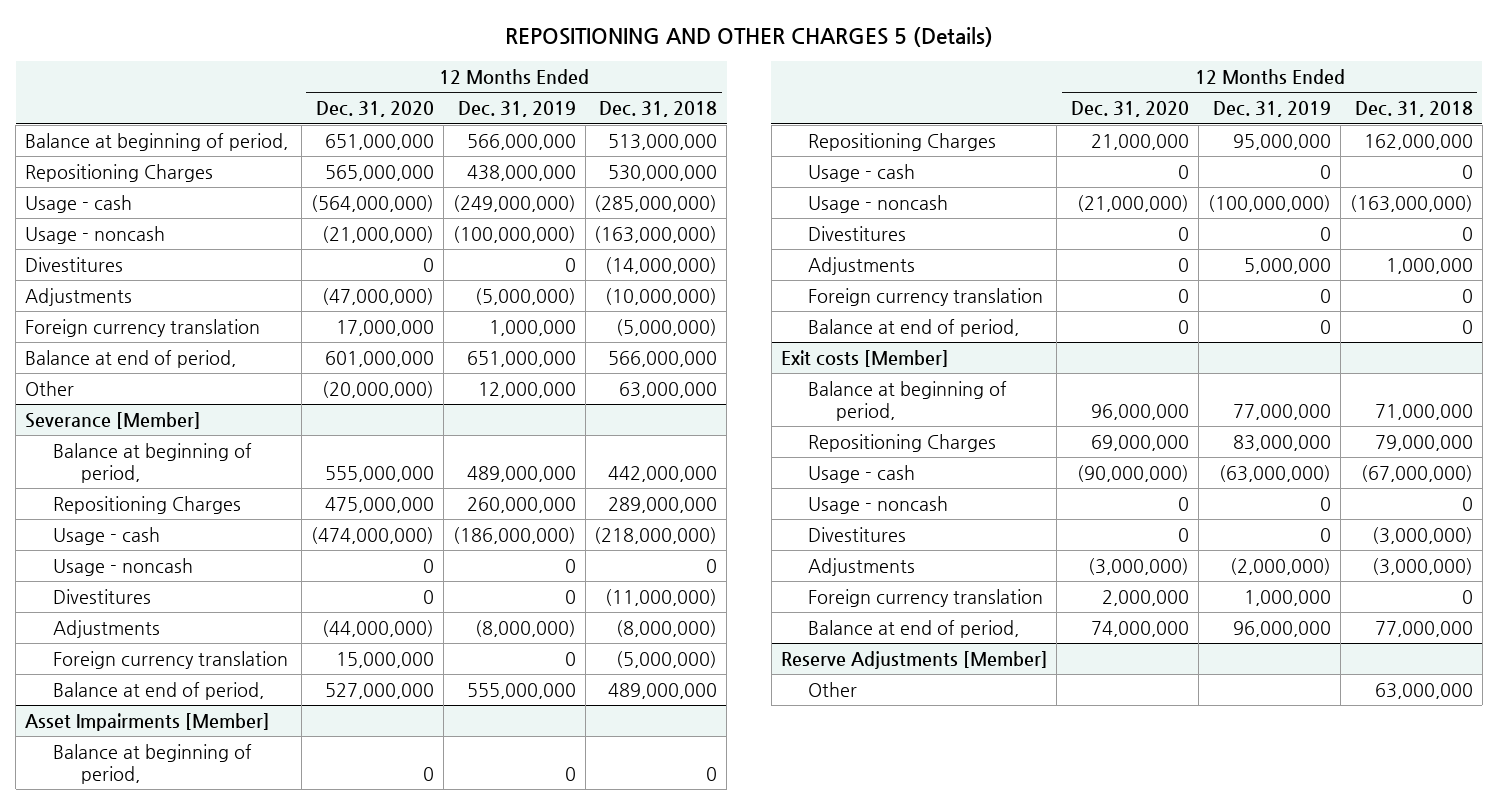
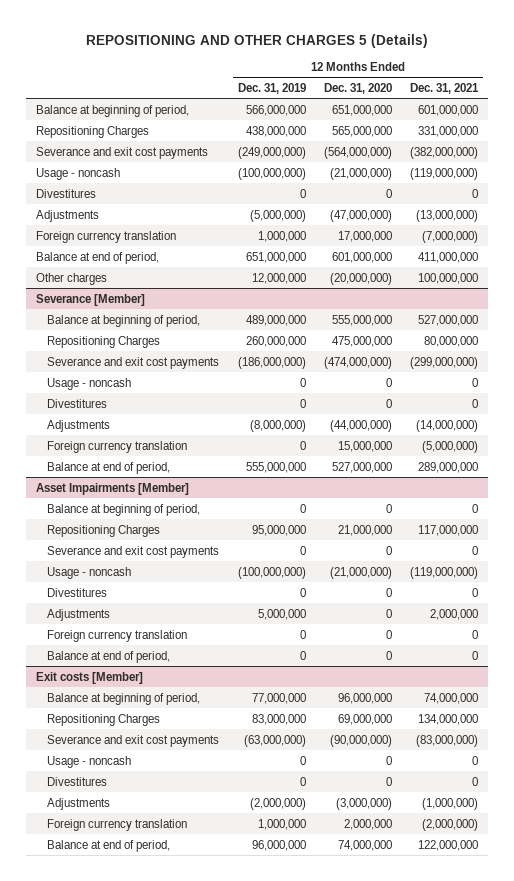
[599,101,718,118] Dec. 31, 2018 -> none
none -> [410,82,480,94] Dec. 31, 2021
[25,194,133,213] Usage - cash -> [35,146,208,159] Severance and exit cost payments
[25,380,75,396] Other -> [35,272,107,285] Other charges
[53,526,161,545] Usage - cash -> [47,356,220,369] Severance and exit cost payments
[808,163,916,182] Usage - cash -> [47,545,220,558] Severance and exit cost payments
[808,464,916,483] Usage - cash -> [47,734,220,747] Severance and exit cost payments
[780,650,1048,669] Reserve Adjustments [Member] -> none
[808,681,858,697] Other -> none

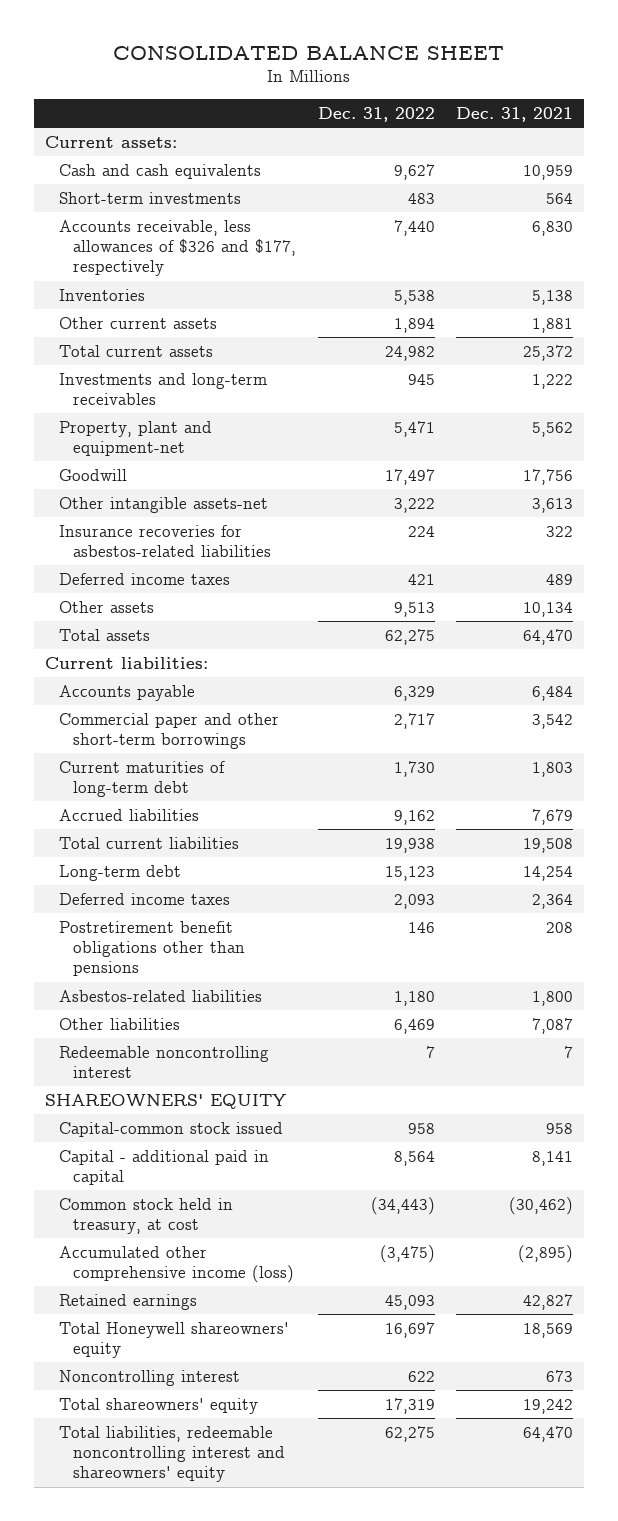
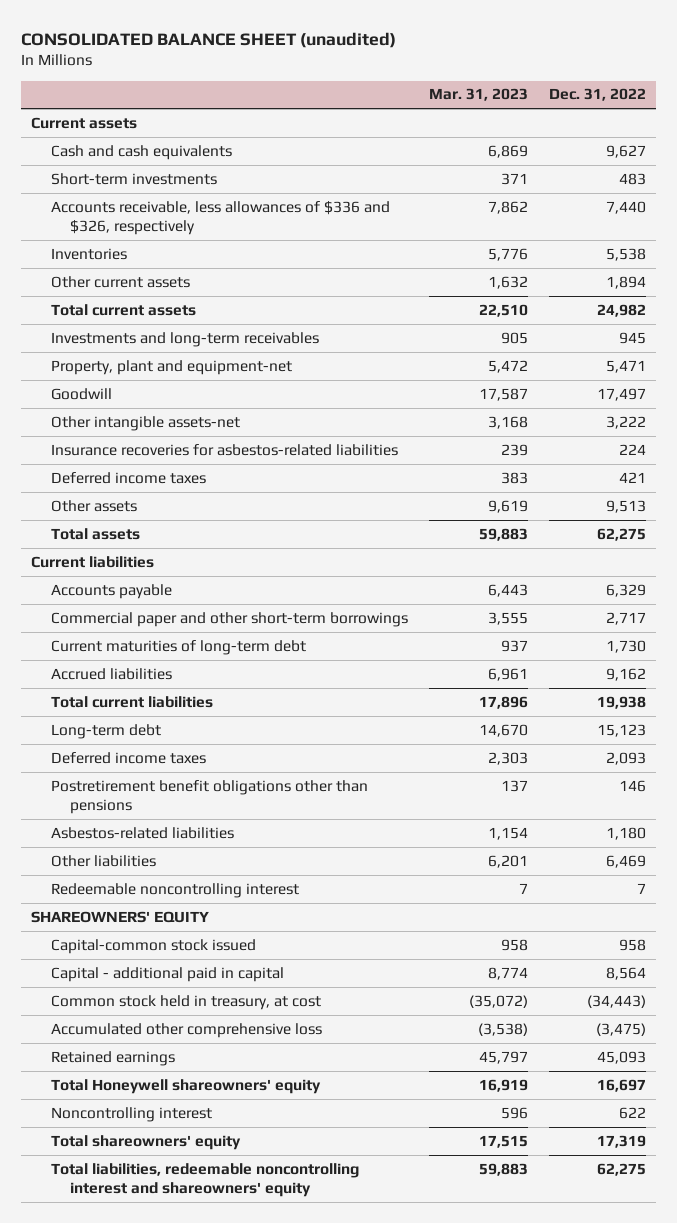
[113,45,505,60] CONSOLIDATED BALANCE SHEET -> [20,31,396,48] CONSOLIDATED BALANCE SHEET (unaudited)
[456,107,574,123] Dec. 31, 2021 -> none
none -> [428,88,528,102] Mar. 31, 2023
[44,135,177,148] Current assets: -> [31,116,138,129] Current assets
[58,219,296,277] Accounts receivable, less allowances of $326 and $177, respectively -> [50,200,390,235] Accounts receivable, less allowances of $336 and $326, respectively
[44,656,208,669] Current liabilities: -> [31,555,155,568] Current liabilities
[58,1245,294,1284] Accumulated other comprehensive income (loss) -> [50,1022,322,1038] Accumulated other comprehensive loss

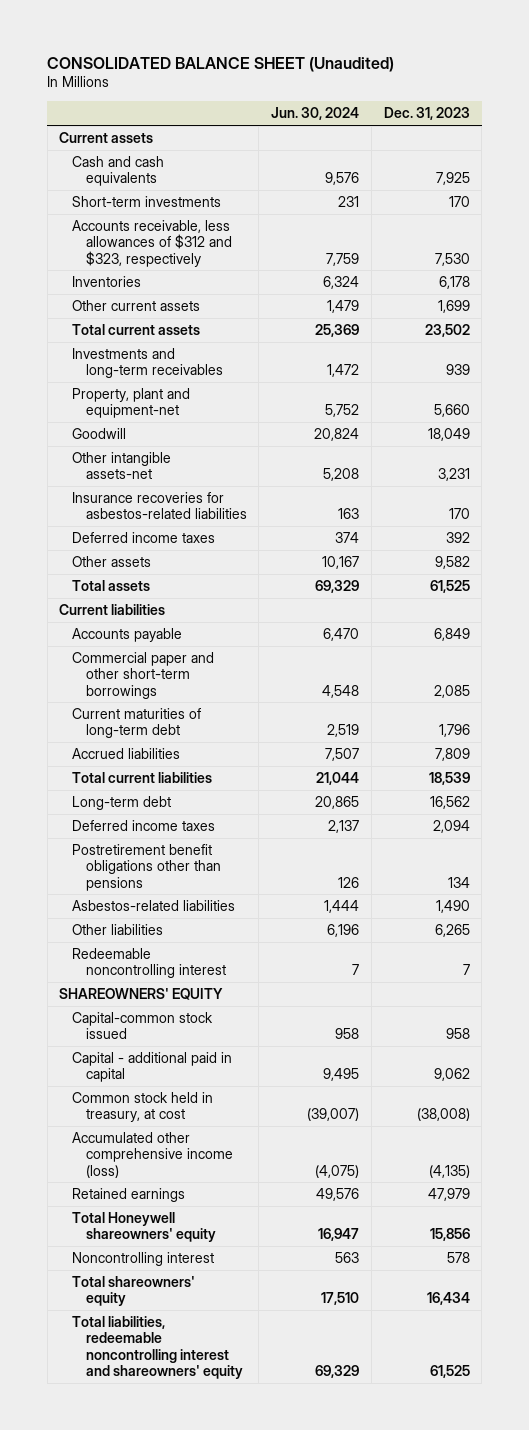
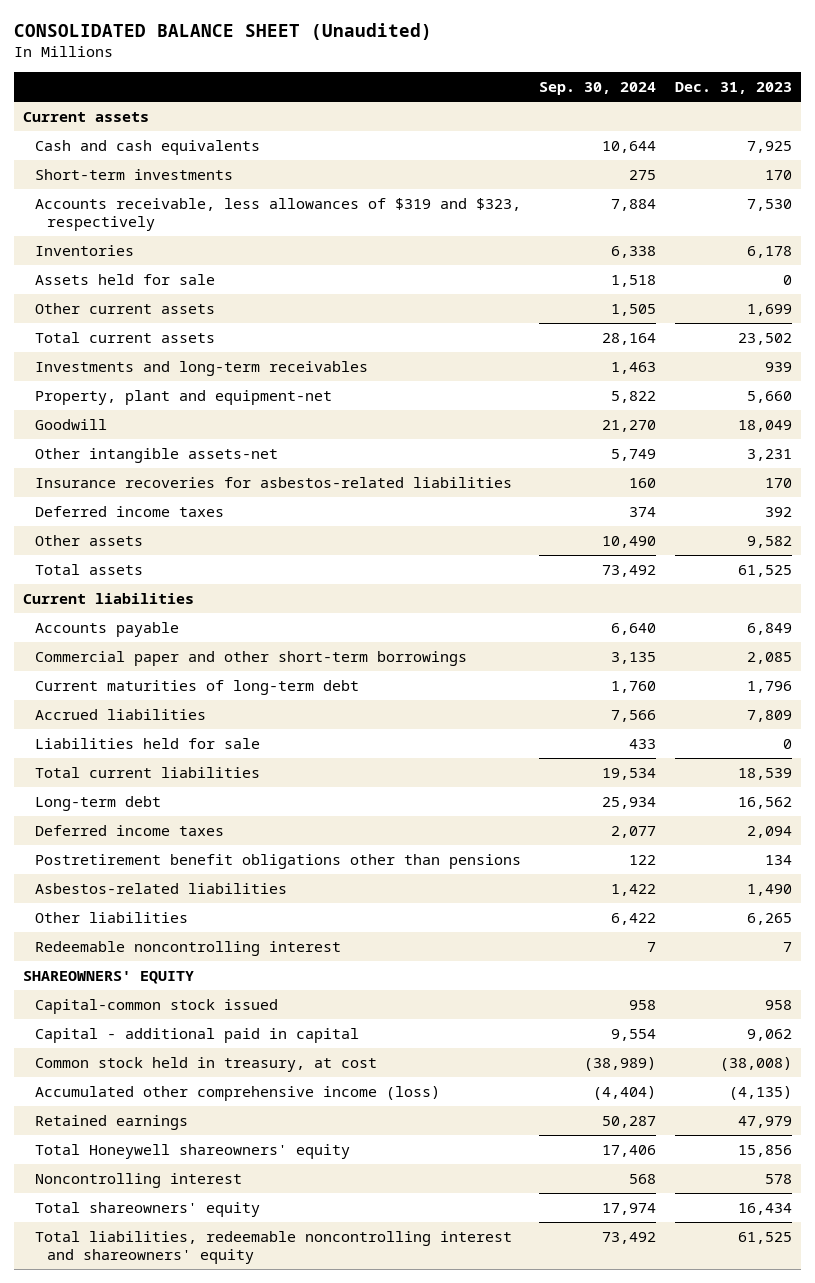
[271,107,360,121] Jun. 30, 2024 -> none
none -> [539,82,657,96] Sep. 30, 2024
[72,220,232,267] Accounts receivable, less allowances of $312 and $323, respectively -> [34,197,521,232] Accounts receivable, less allowances of $319 and $323, respectively
none -> [34,273,215,285] Assets held for sale
none -> [34,737,260,749] Liabilities held for sale

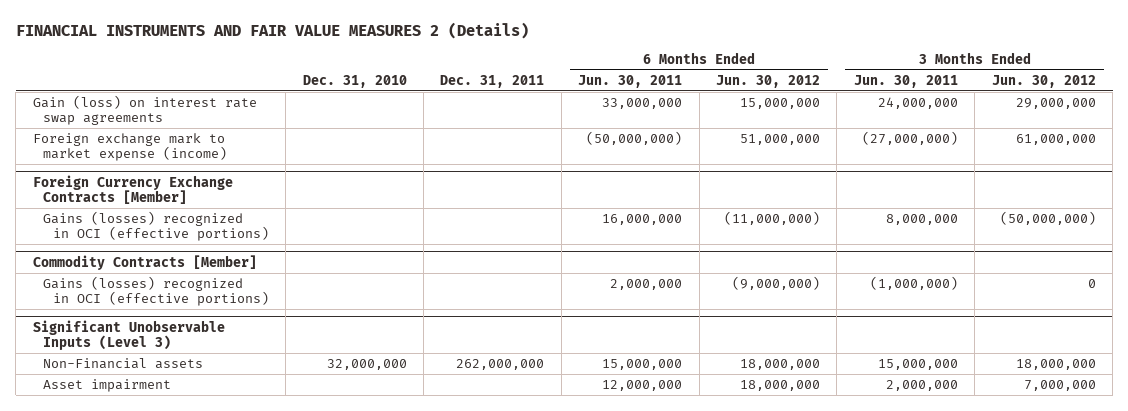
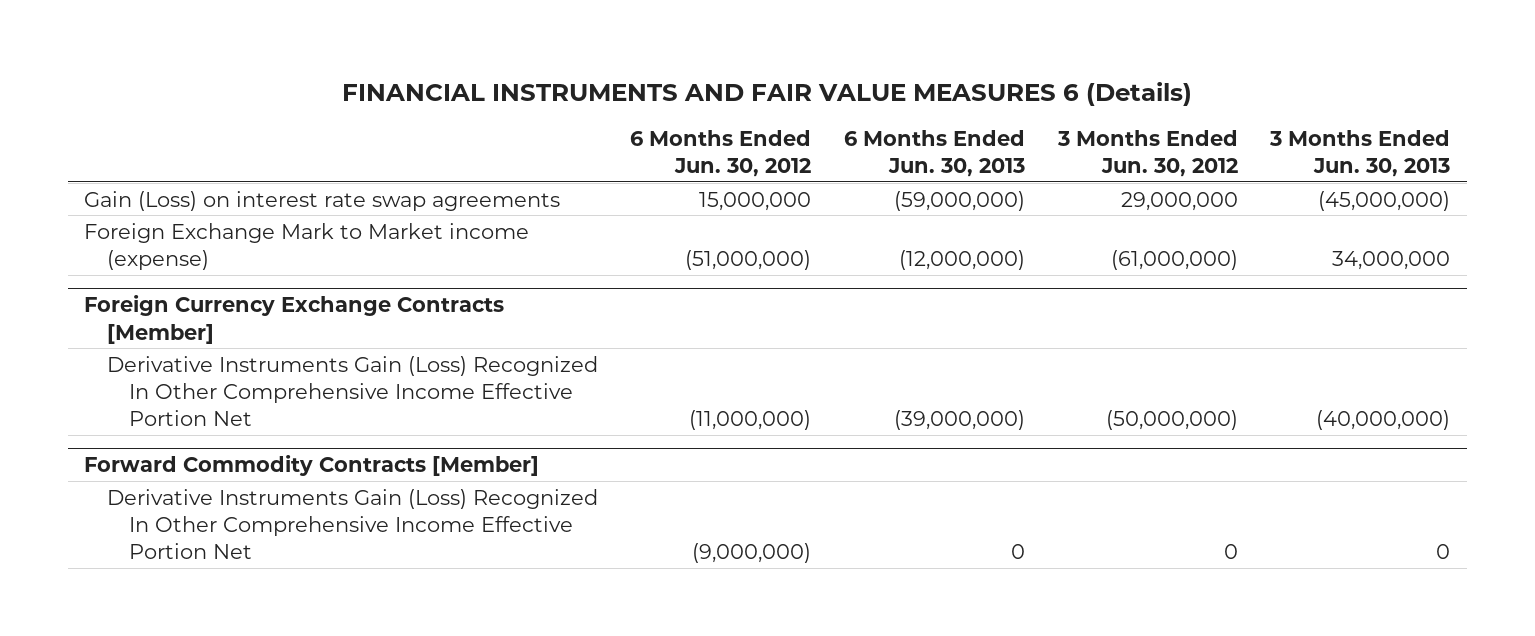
[15,21,529,39] FINANCIAL INSTRUMENTS AND FAIR VALUE MEASURES 2 (Details) -> [342,81,1193,106] FINANCIAL INSTRUMENTS AND FAIR VALUE MEASURES 6 (Details)
[302,74,407,88] Dec. 31, 2010 -> none
[440,74,545,88] Dec. 31, 2011 -> none
[578,74,683,88] Jun. 30, 2011 -> none
[853,74,958,88] Jun. 30, 2011 -> none
none -> [844,129,1026,177] 6 Months Ended Jun. 30, 2013
none -> [1269,129,1451,177] 3 Months Ended Jun. 30, 2013
[32,95,257,126] Gain (loss) on interest rate swap agreements -> [84,190,561,211] Gain (Loss) on interest rate swap agreements
[32,133,227,162] Foreign exchange mark to market expense (income) -> [84,222,530,270] Foreign Exchange Mark to Market income (expense)
[740,134,821,146] 51,000,000 -> [685,249,812,270] (51,000,000)
[1015,134,1096,146] 61,000,000 -> [1110,249,1238,270] (61,000,000)
[32,319,225,350] Significant Unobservable Inputs (Level 3) -> none
[42,358,203,370] Non-Financial assets -> none
[42,379,171,393] Asset impairment -> none
[42,211,269,242] Gains (losses) recognized in OCI (effective portions) -> [106,355,598,427] Derivative Instruments Gain (Loss) Recognized In Other Comprehensive Income Effective Portion Net
[32,254,257,270] Commodity Contracts [Member] -> [84,455,540,477] Forward Commodity Contracts [Member]
[42,276,269,307] Gains (losses) recognized in OCI (effective portions) -> [106,488,598,560] Derivative Instruments Gain (Loss) Recognized In Other Comprehensive Income Effective Portion Net

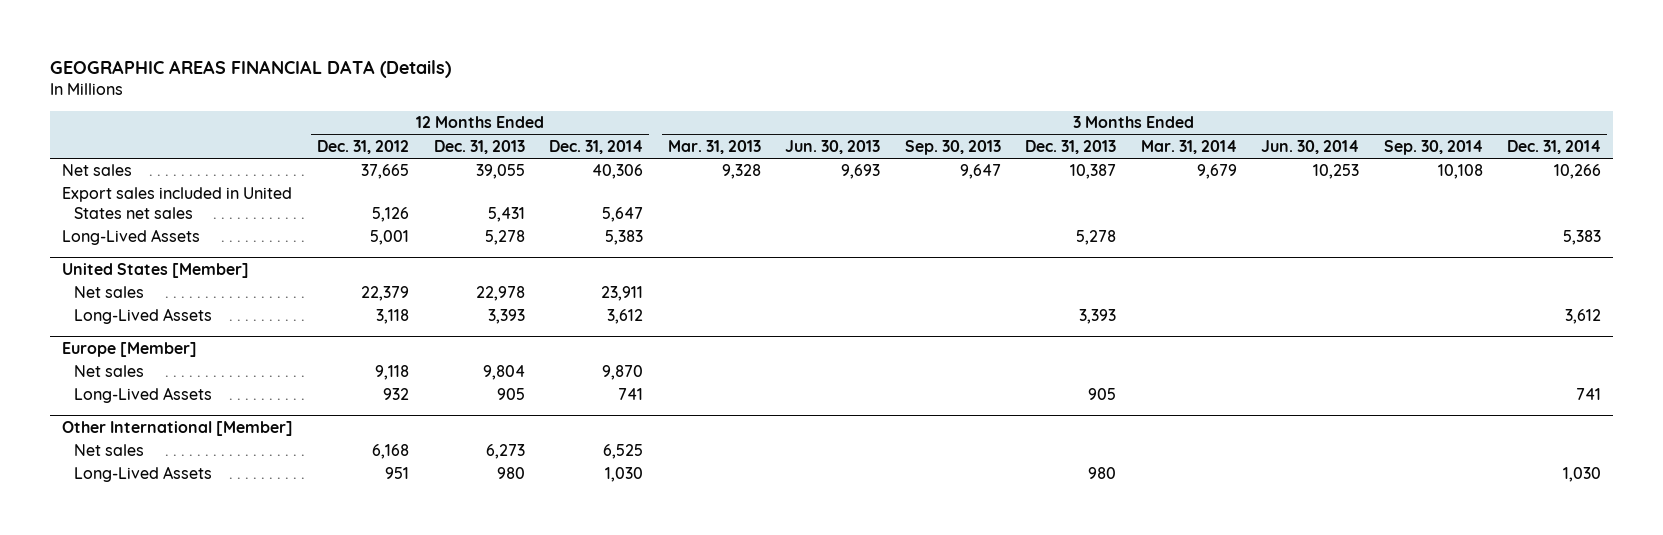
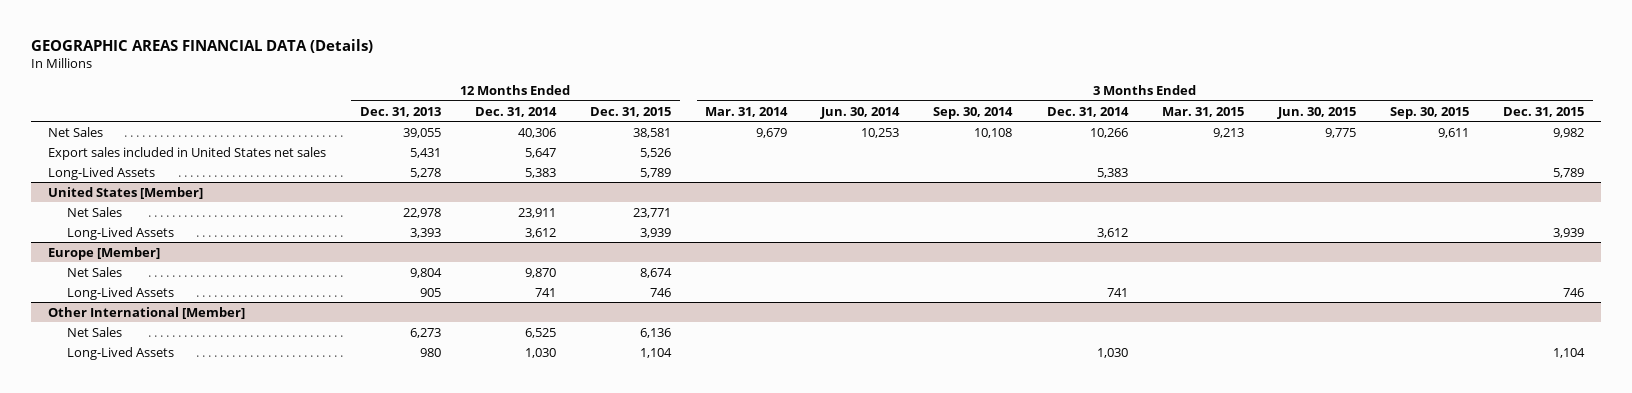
[317,139,410,154] Dec. 31, 2012 -> none
[667,139,761,154] Mar. 31, 2013 -> none
[785,139,881,154] Jun. 30, 2013 -> none
[904,139,1001,155] Sep. 30, 2013 -> none
[1025,139,1117,154] Dec. 31, 2013 -> none
none -> [590,106,672,117] Dec. 31, 2015
none -> [1161,106,1244,117] Mar. 31, 2015
none -> [1276,106,1356,119] Jun. 30, 2015
none -> [1389,106,1469,119] Sep. 30, 2015
none -> [1503,106,1585,117] Dec. 31, 2015
[61,164,132,177] Net sales -> [47,126,103,137] Net Sales
[73,286,144,299] Net sales -> [67,206,123,217] Net Sales
[73,365,144,378] Net sales -> [67,266,123,277] Net Sales
[73,444,144,457] Net sales -> [67,326,123,337] Net Sales

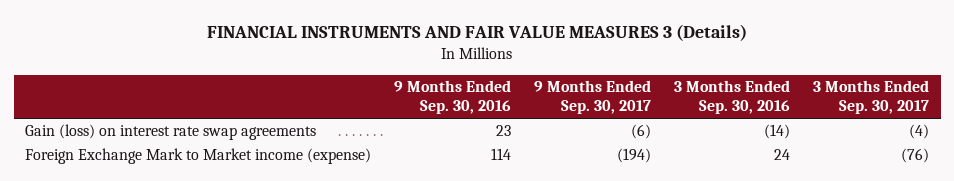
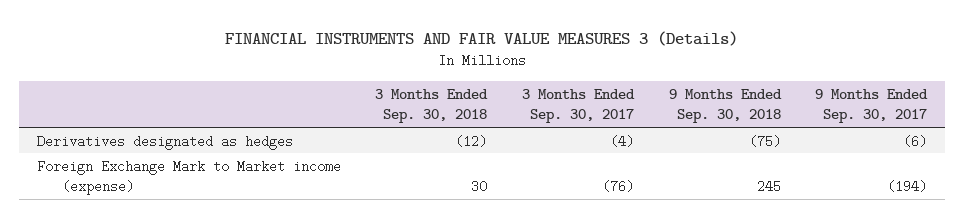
[394,80,512,115] 9 Months Ended Sep. 30, 2016 -> none
[674,80,791,115] 3 Months Ended Sep. 30, 2016 -> none
none -> [375,88,489,124] 3 Months Ended Sep. 30, 2018
none -> [668,88,782,124] 9 Months Ended Sep. 30, 2018
[25,124,317,141] Gain (loss) on interest rate swap agreements -> [36,134,293,150] Derivatives designated as hedges

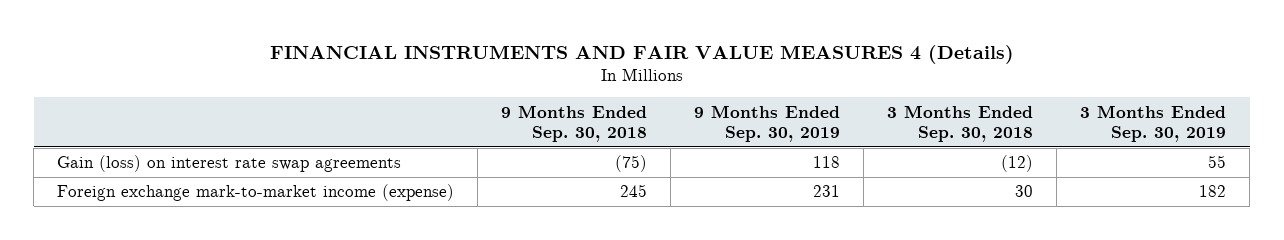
[224,31,738,47] FINANCIAL INSTRUMENTS AND FAIR VALUE MEASURES 3 (Details) -> [269,44,1014,64] FINANCIAL INSTRUMENTS AND FAIR VALUE MEASURES 4 (Details)
[521,88,635,124] 3 Months Ended Sep. 30, 2017 -> none
[815,88,929,124] 9 Months Ended Sep. 30, 2017 -> none
none -> [694,104,841,142] 9 Months Ended Sep. 30, 2019
none -> [1080,104,1227,142] 3 Months Ended Sep. 30, 2019
[36,134,293,150] Derivatives designated as hedges -> [57,155,402,173] Gain (loss) on interest rate swap agreements
[36,159,341,196] Foreign Exchange Mark to Market income (expense) -> [57,184,455,202] Foreign exchange mark-to-market income (expense)

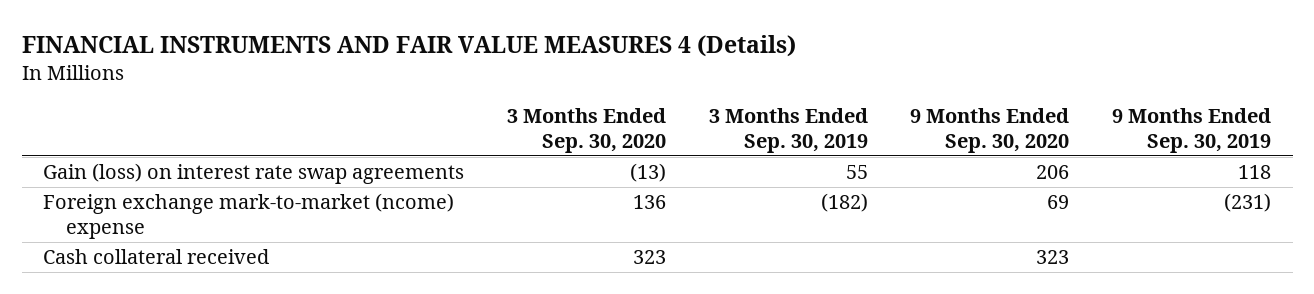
[501,104,648,142] 9 Months Ended Sep. 30, 2018 -> none
[887,104,1034,142] 3 Months Ended Sep. 30, 2018 -> none
none -> [506,108,666,153] 3 Months Ended Sep. 30, 2020
none -> [910,108,1070,153] 9 Months Ended Sep. 30, 2020
[57,184,455,202] Foreign exchange mark-to-market income (expense) -> [43,193,455,240] Foreign exchange mark-to-market (ncome) expense
[813,185,841,198] 231 -> [1224,193,1272,213] (231)
[1199,185,1227,198] 182 -> [820,193,868,213] (182)
none -> [43,249,270,265] Cash collateral received

